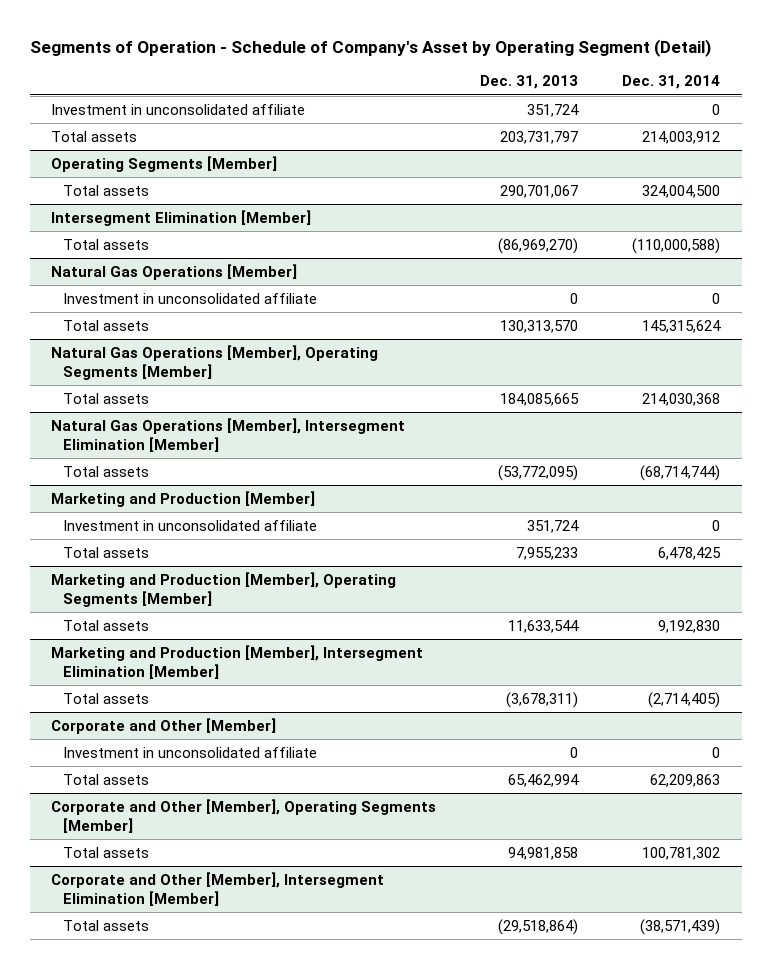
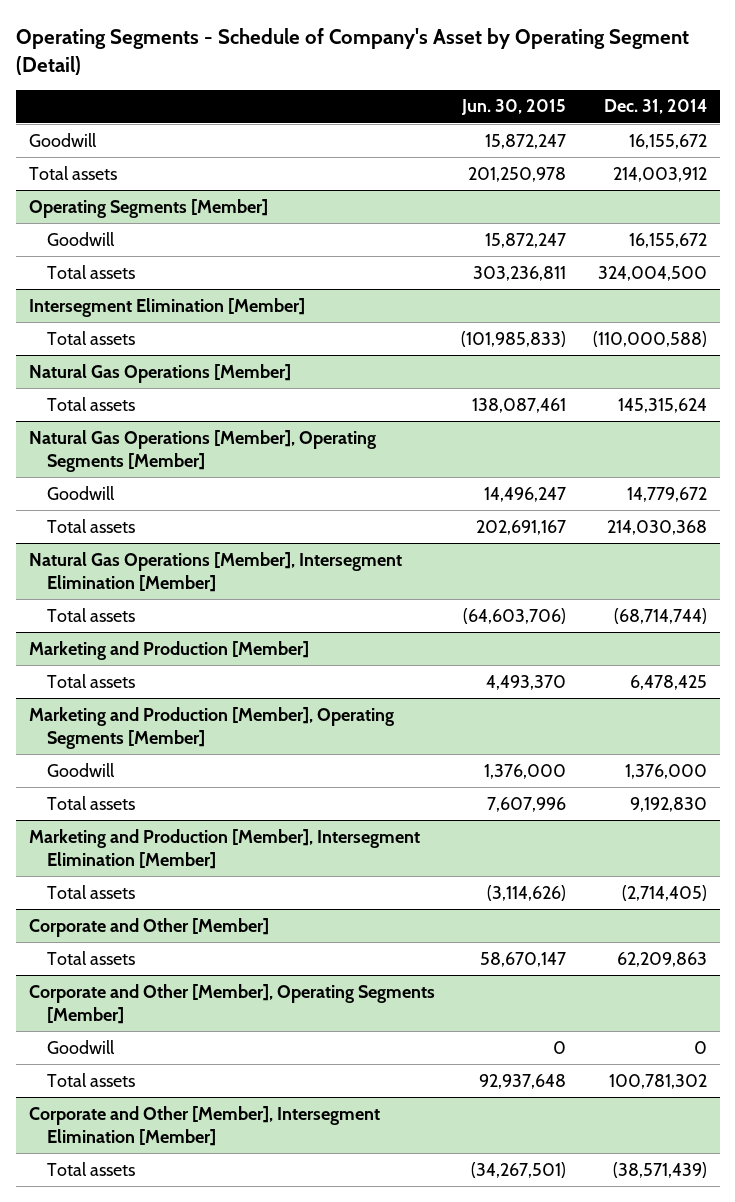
[29,38,711,57] Segments of Operation - Schedule of Company's Asset by Operating Segment (Detail) -> [15,27,689,75] Operating Segments - Schedule of Company's Asset by Operating Segment (Detail)
[480,75,579,90] Dec. 31, 2013 -> none
none -> [461,99,567,116] Jun. 30, 2015
[51,103,306,115] Investment in unconsolidated affiliate -> none
none -> [28,132,97,147] Goodwill
none -> [47,231,116,246] Goodwill
[62,292,317,304] Investment in unconsolidated affiliate -> none
none -> [47,485,116,500] Goodwill
[62,519,317,531] Investment in unconsolidated affiliate -> none
none -> [47,762,116,777] Goodwill
[62,746,317,758] Investment in unconsolidated affiliate -> none
none -> [47,1039,116,1054] Goodwill

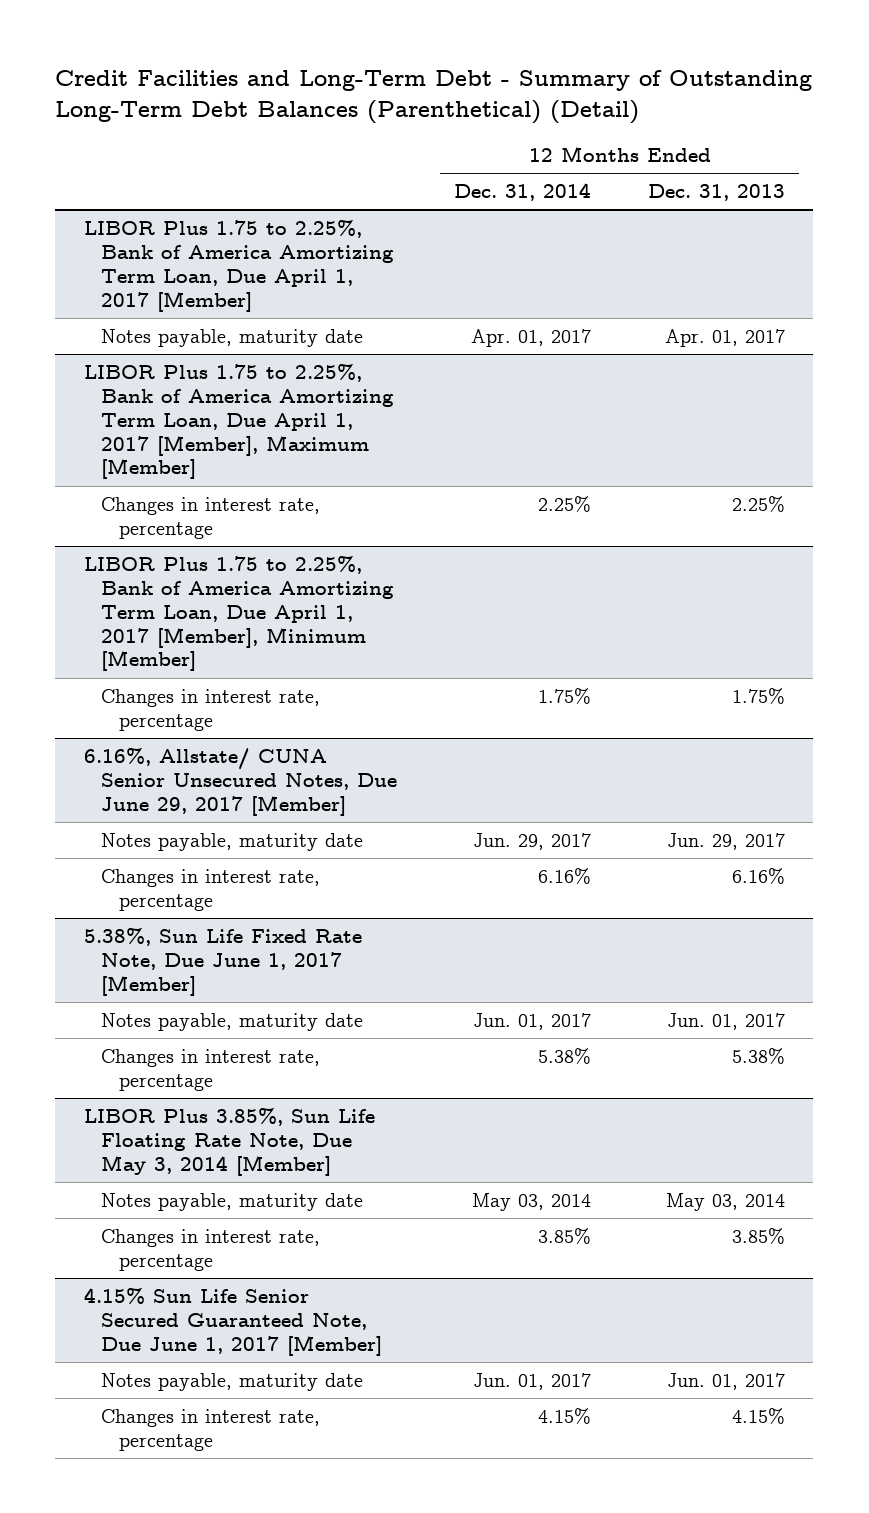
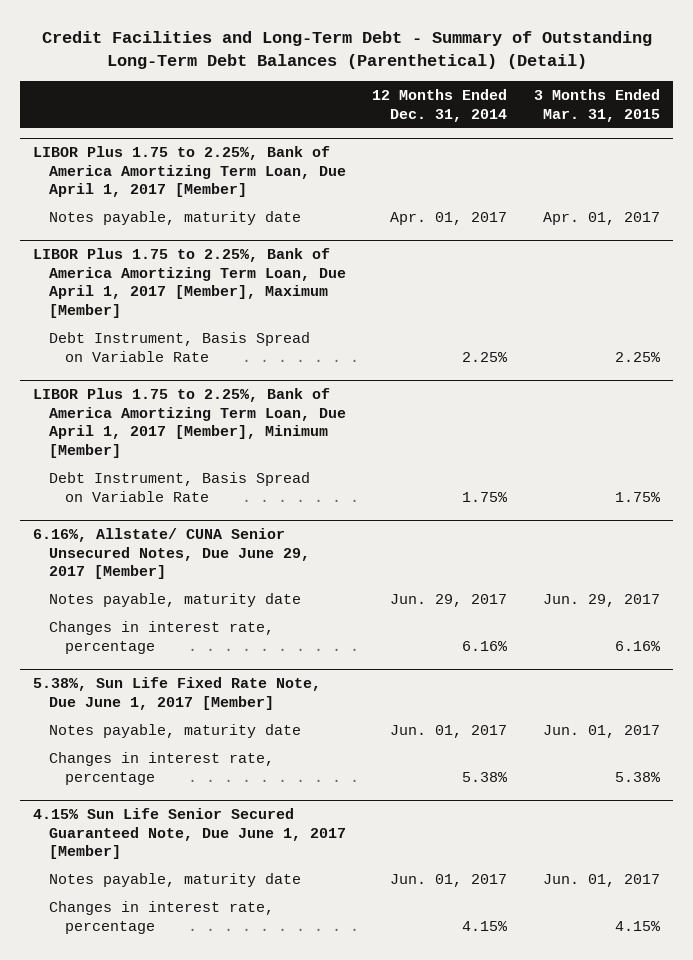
[647,184,785,202] Dec. 31, 2013 -> none
none -> [534,88,661,122] 3 Months Ended Mar. 31, 2015
[101,496,321,539] Changes in interest rate, percentage -> [48,331,310,362] Debt Instrument, Basis Spread on Variable Rate
[101,688,321,731] Changes in interest rate, percentage -> [48,471,310,502] Debt Instrument, Basis Spread on Variable Rate
[83,1107,375,1176] LIBOR Plus 3.85%, Sun Life Floating Rate Note, Due May 3, 2014 [Member] -> none
[101,1192,364,1211] Notes payable, maturity date -> none
[101,1228,321,1271] Changes in interest rate, percentage -> none

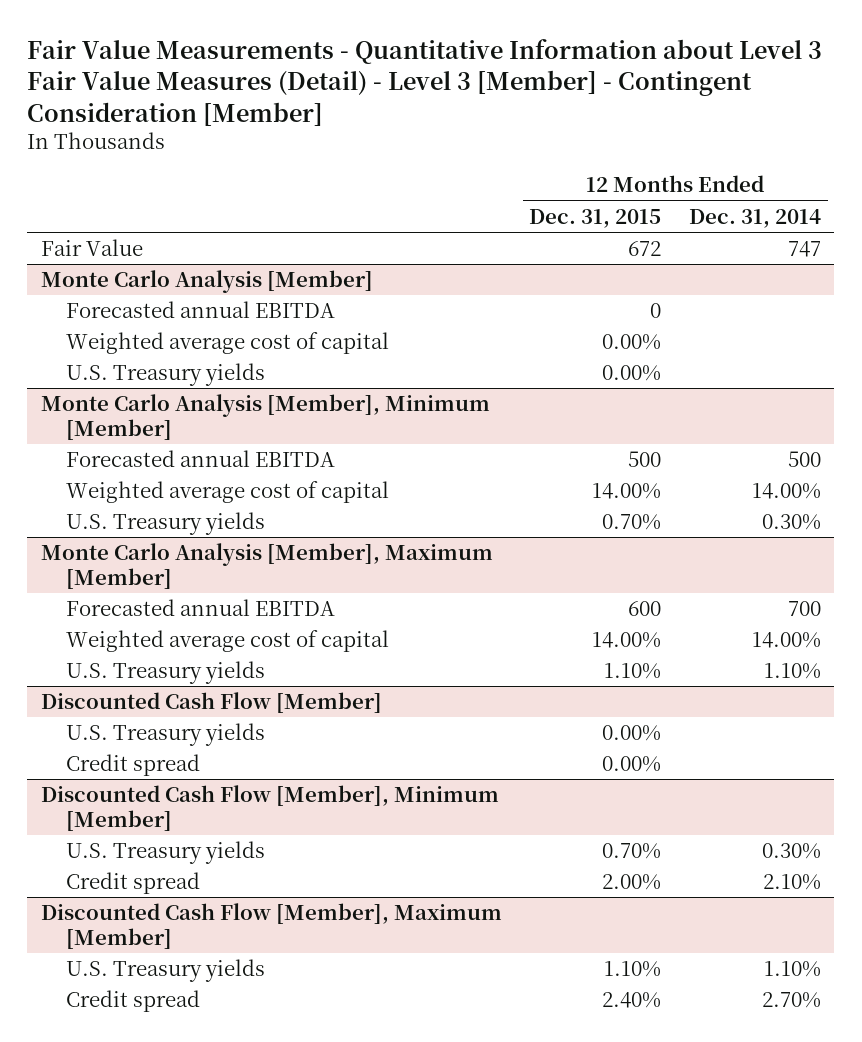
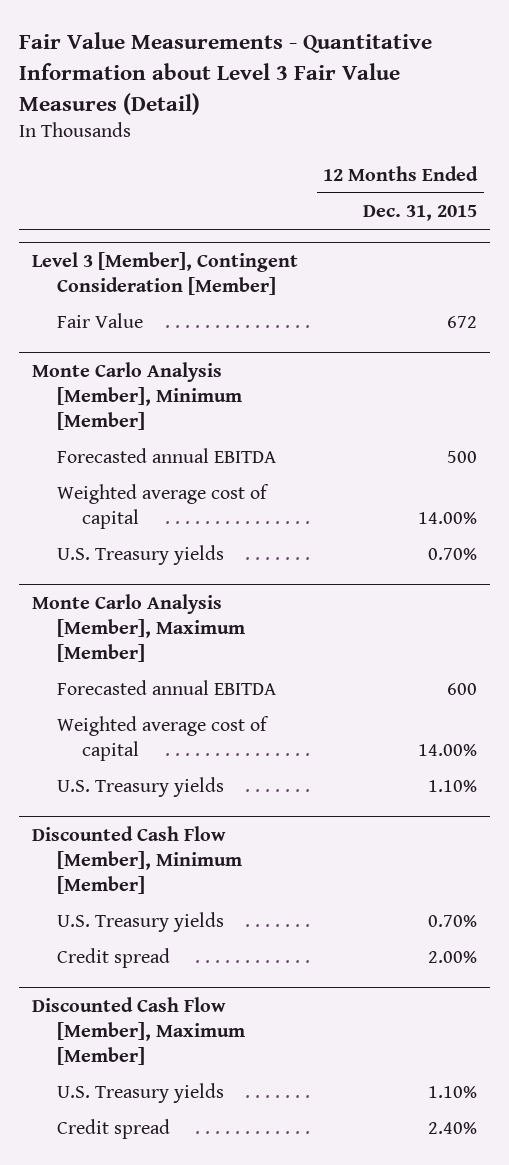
[27,38,823,126] Fair Value Measurements - Quantitative Information about Level 3 Fair Value Measures (Detail) - Level 3 [Member] - Contingent Consideration [Member] -> [18,32,432,115] Fair Value Measurements - Quantitative Information about Level 3 Fair Value Measures (Detail)
[688,208,821,228] Dec. 31, 2014 -> none
none -> [31,251,298,295] Level 3 [Member], Contingent Consideration [Member]
[41,270,374,294] Monte Carlo Analysis [Member] -> none
[65,301,335,319] Forecasted annual EBITDA -> none
[65,332,389,355] Weighted average cost of capital -> none
[65,363,265,387] U.S. Treasury yields -> none
[41,692,383,714] Discounted Cash Flow [Member] -> none
[65,723,265,747] U.S. Treasury yields -> none
[65,754,200,777] Credit spread -> none

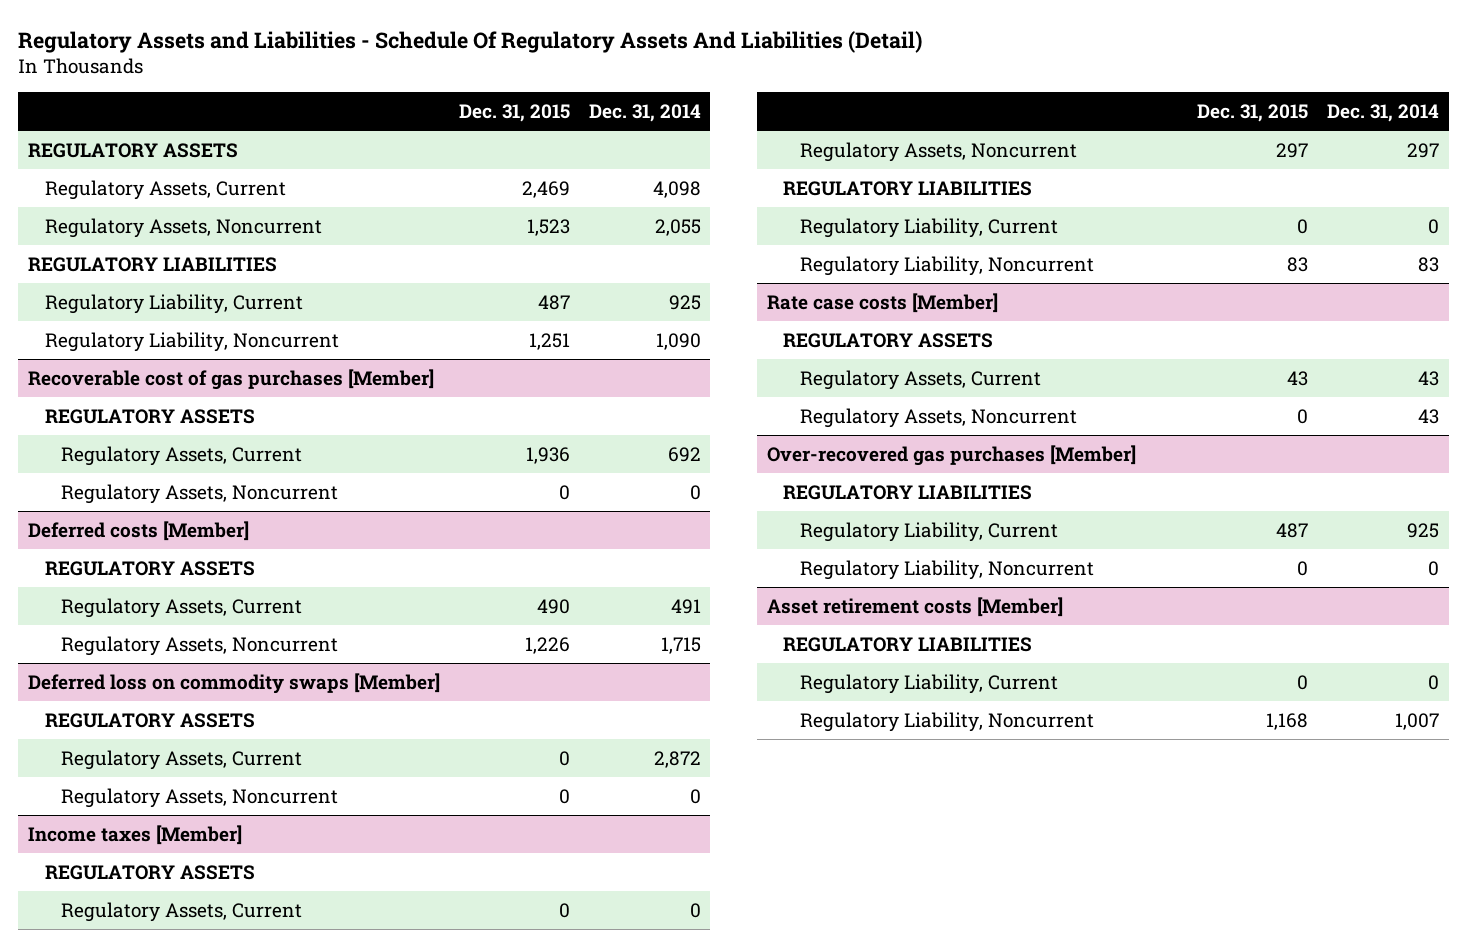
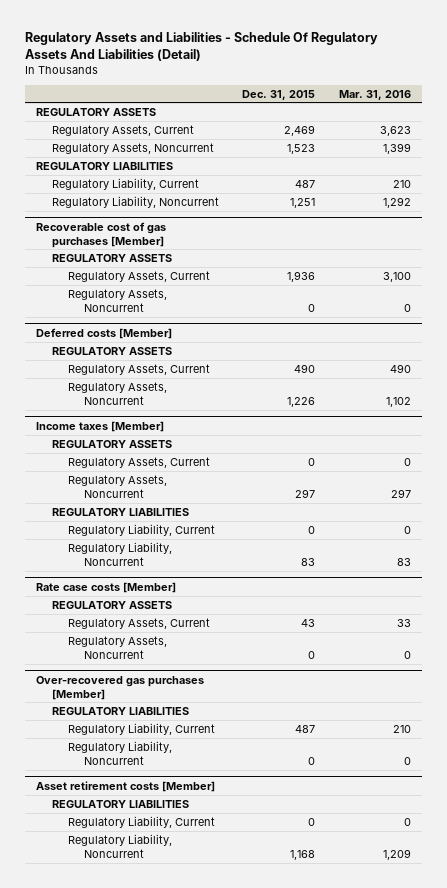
[588,103,701,122] Dec. 31, 2014 -> none
none -> [338,89,411,100] Mar. 31, 2016
[27,672,440,694] Deferred loss on commodity swaps [Member] -> none
[44,712,255,728] REGULATORY ASSETS -> none
[61,749,303,770] Regulatory Assets, Current -> none
[61,787,339,808] Regulatory Assets, Noncurrent -> none

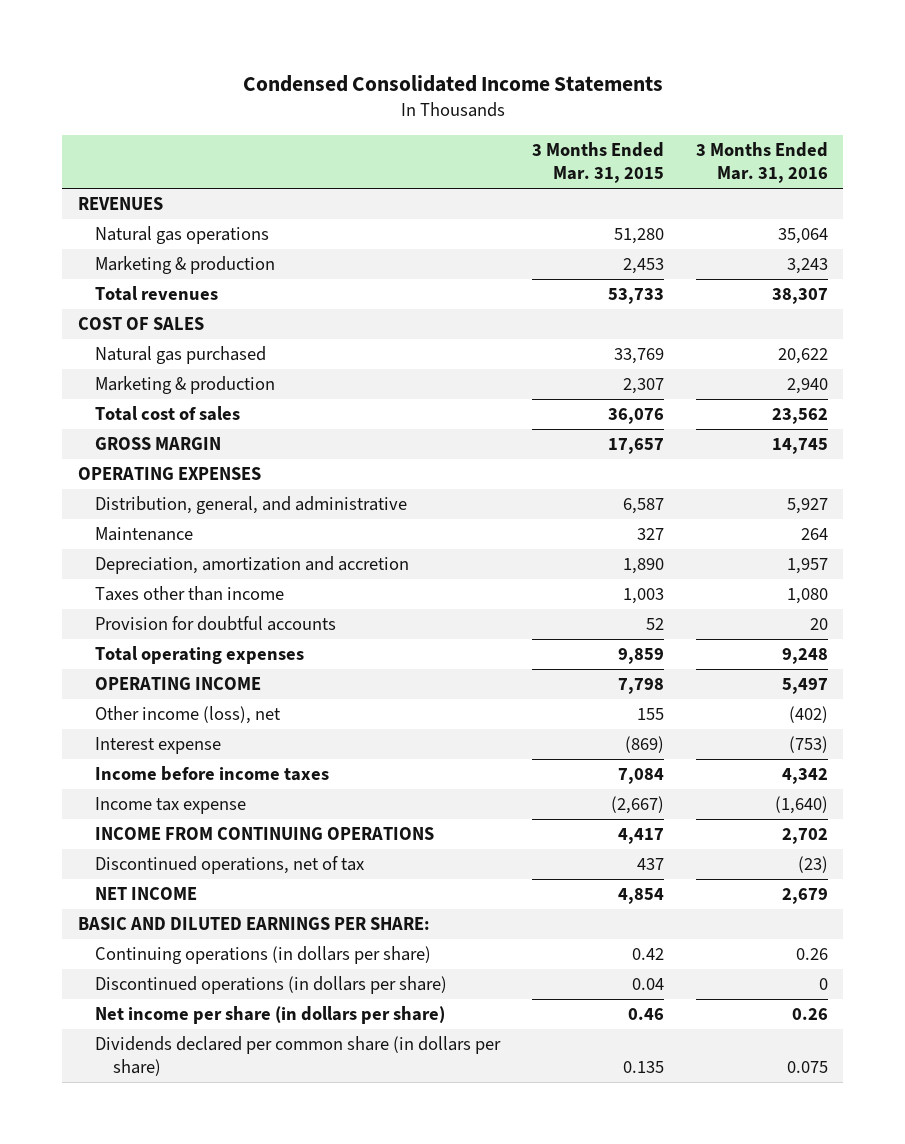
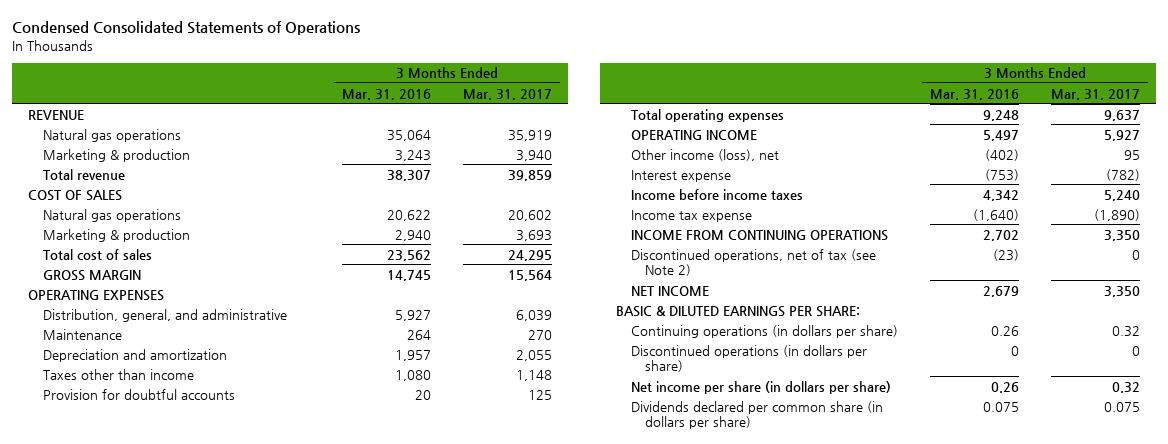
[242,74,663,92] Condensed Consolidated Income Statements -> [12,21,361,36] Condensed Consolidated Statements of Operations
[531,142,664,184] 3 Months Ended Mar. 31, 2015 -> none
none -> [463,88,553,100] Mar. 31, 2017
[77,197,163,211] REVENUES -> [28,109,85,120] REVENUE
[95,286,219,302] Total revenues -> [42,168,125,180] Total revenue
[95,346,267,365] Natural gas purchased -> [42,208,181,222] Natural gas operations
[95,556,410,575] Depreciation, amortization and accretion -> [42,348,227,362] Depreciation and amortization
[95,856,365,875] Discontinued operations, net of tax -> [630,248,876,277] Discontinued operations, net of tax (see Note 2)
[77,917,430,931] BASIC AND DILUTED EARNINGS PER SHARE: -> [616,305,861,317] BASIC & DILUTED EARNINGS PER SHARE:

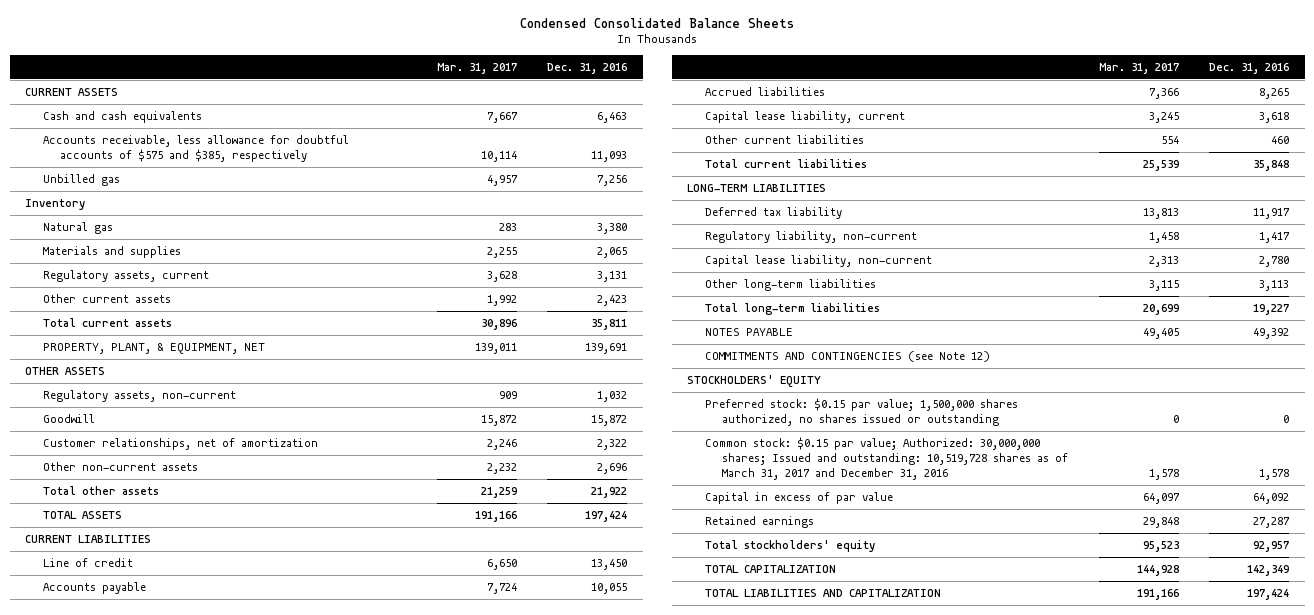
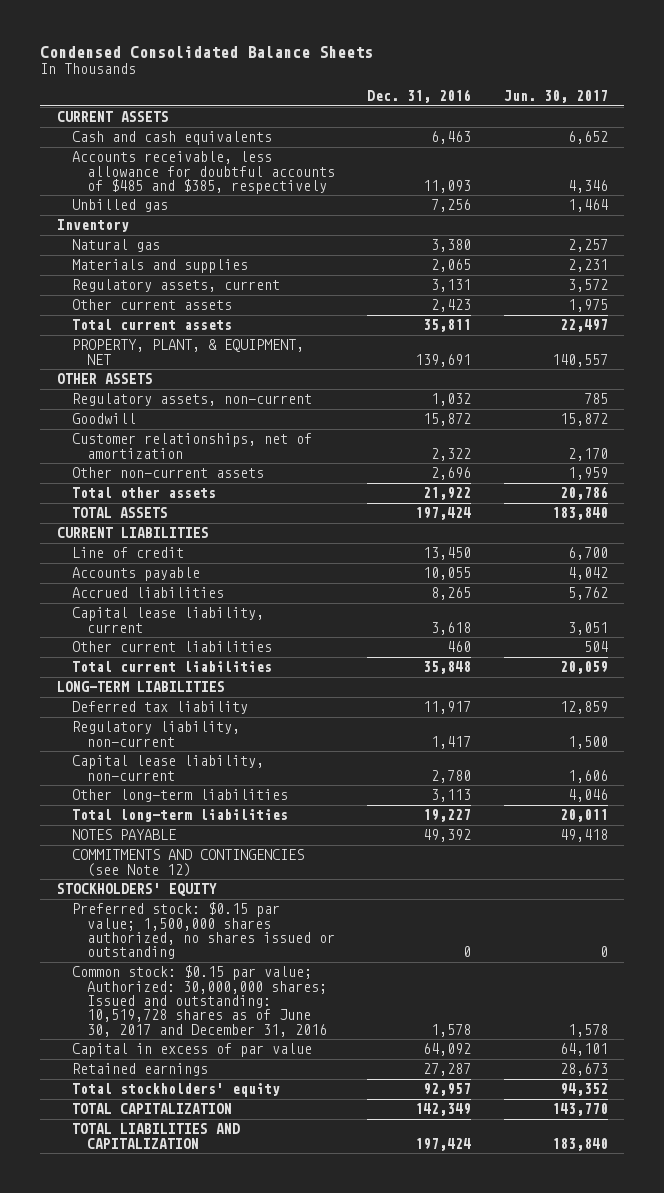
[436,62,517,74] Mar. 31, 2017 -> none
none -> [503,90,608,104] Jun. 30, 2017
[42,134,349,162] Accounts receivable, less allowance for doubtful accounts of $575 and $385, respectively -> [71,151,335,194] Accounts receivable, less allowance for doubtful accounts of $485 and $385, respectively
[704,436,1069,480] Common stock: $0.15 par value; Authorized: 30,000,000 shares; Issued and outstanding: 10,519,728 shares as of March 31, 2017 and December 31, 2016 -> [71,965,327,1037] Common stock: $0.15 par value; Authorized: 30,000,000 shares; Issued and outstanding: 10,519,728 shares as of June 30, 2017 and December 31, 2016

